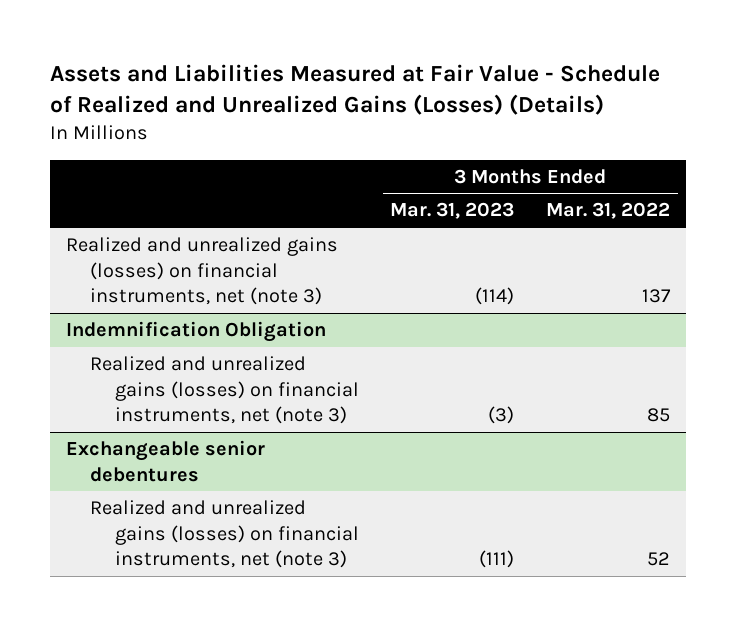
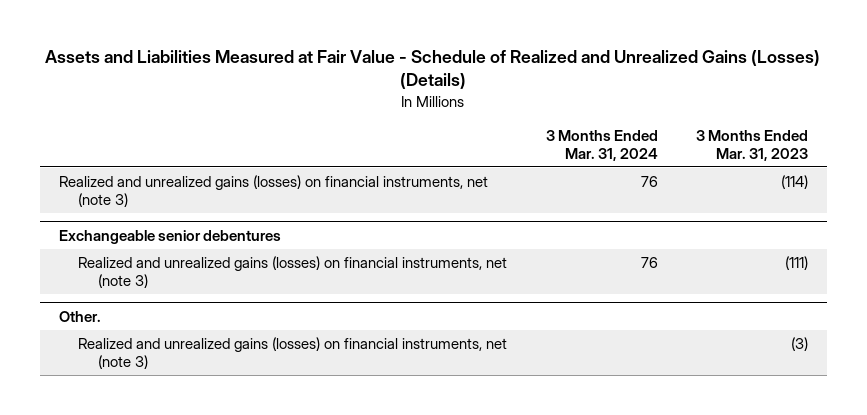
[546,202,671,220] Mar. 31, 2022 -> none
none -> [545,129,658,161] 3 Months Ended Mar. 31, 2024
[65,321,326,343] Indemnification Obligation -> none
[90,356,359,425] Realized and unrealized gains (losses) on financial instruments, net (note 3) -> none
none -> [58,311,101,323] Other.
none -> [78,337,508,370] Realized and unrealized gains (losses) on financial instruments, net (note 3)

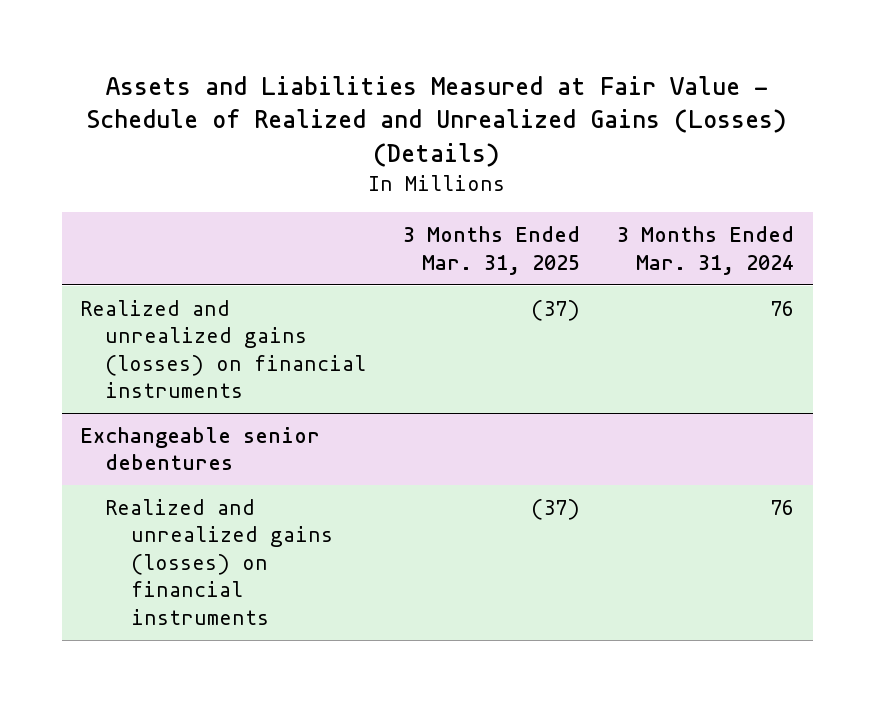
[696,129,809,161] 3 Months Ended Mar. 31, 2023 -> none
none -> [403,226,581,275] 3 Months Ended Mar. 31, 2025
[58,175,488,208] Realized and unrealized gains (losses) on financial instruments, net (note 3) -> [80,299,367,399] Realized and unrealized gains (losses) on financial instruments
[58,311,101,323] Other. -> none
[78,337,508,370] Realized and unrealized gains (losses) on financial instruments, net (note 3) -> none
[78,256,508,289] Realized and unrealized gains (losses) on financial instruments, net (note 3) -> [105,498,333,625] Realized and unrealized gains (losses) on financial instruments

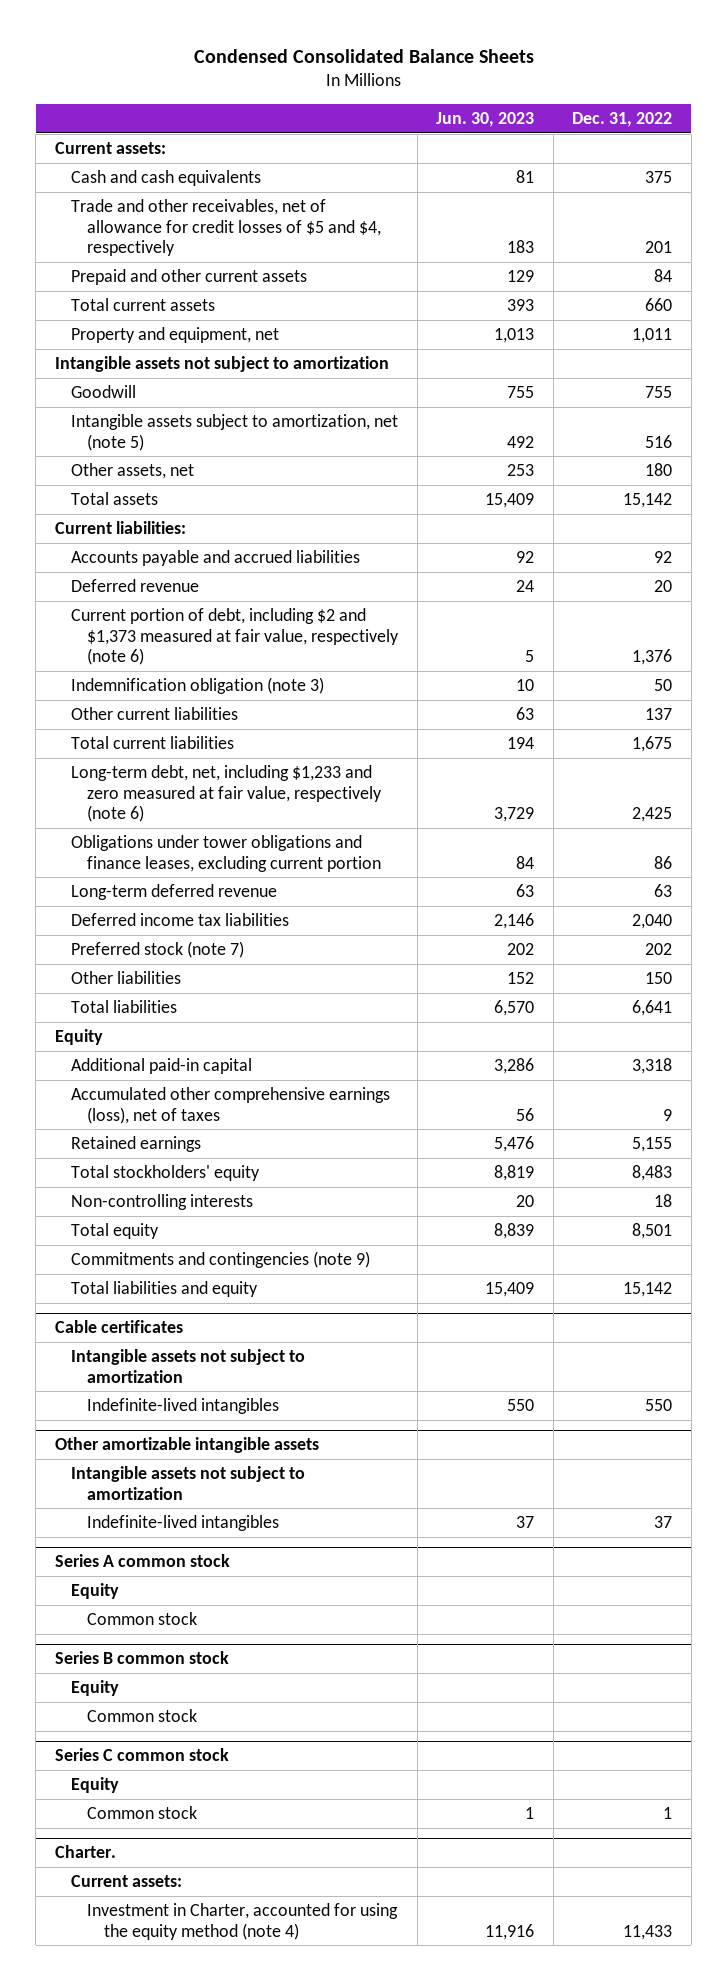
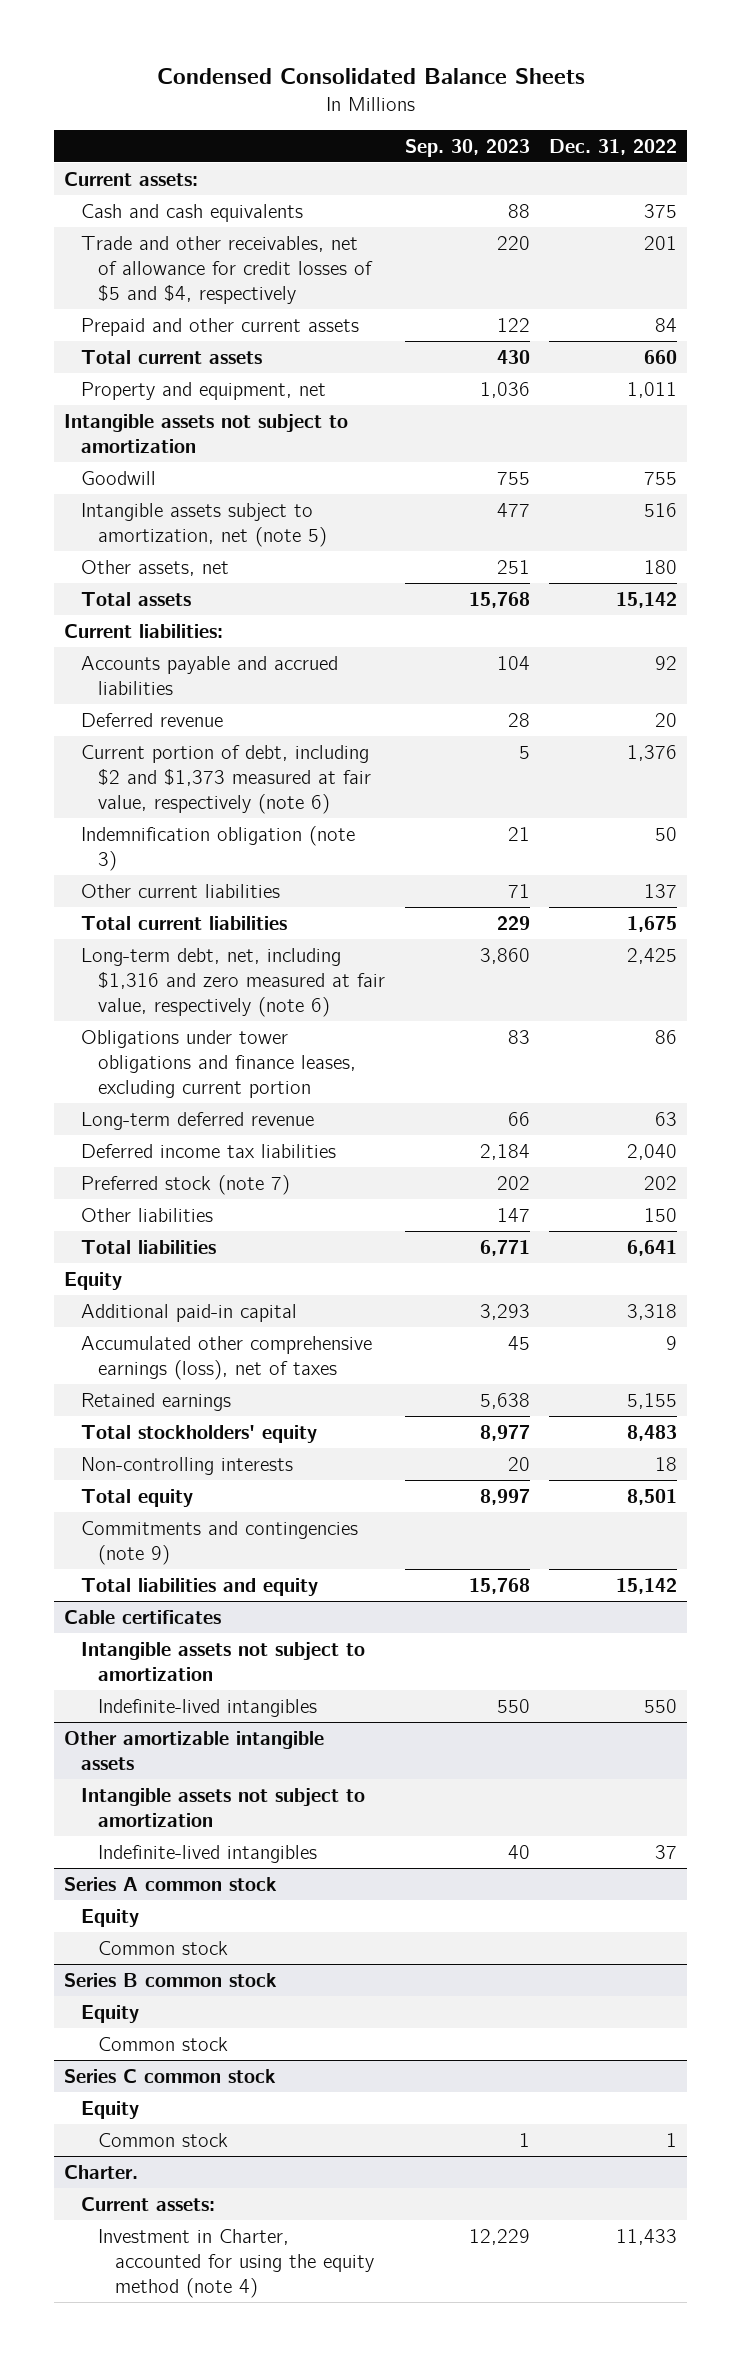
[436,111,535,127] Jun. 30, 2023 -> none
none -> [404,138,530,157] Sep. 30, 2023
[71,765,383,823] Long-term debt, net, including $1,233 and zero measured at fair value, respectively (note 6) -> [81,947,386,1017] Long-term debt, net, including $1,316 and zero measured at fair value, respectively (note 6)

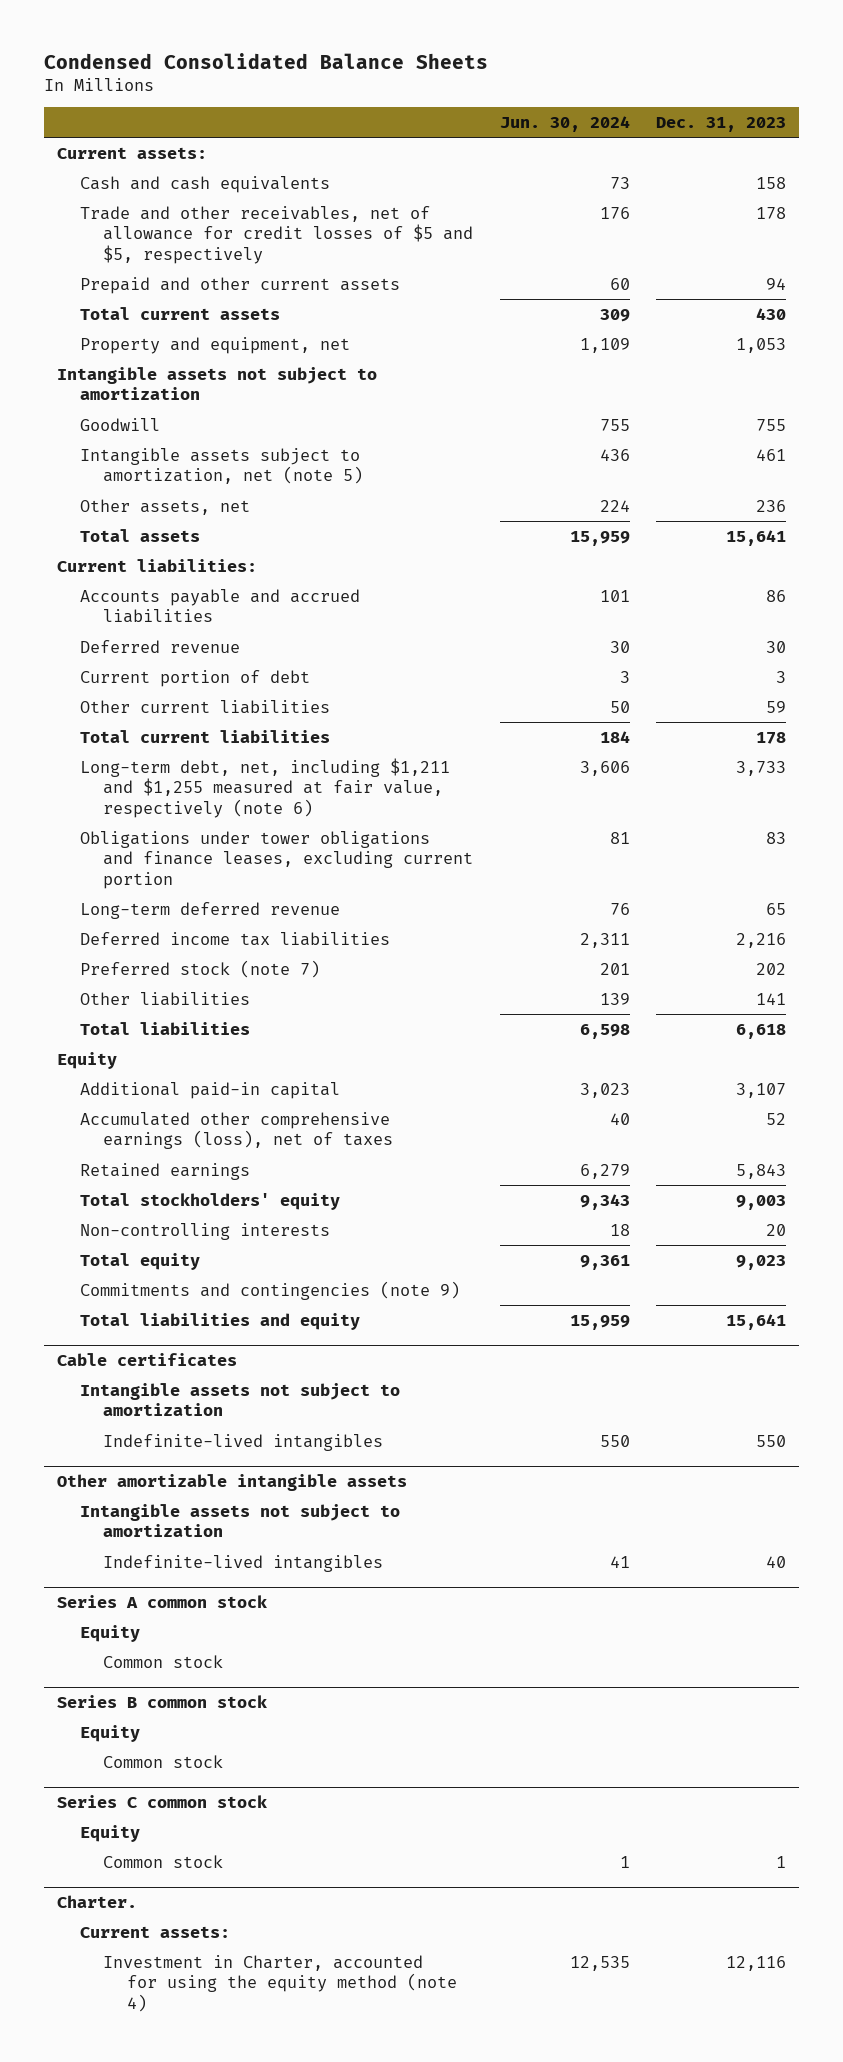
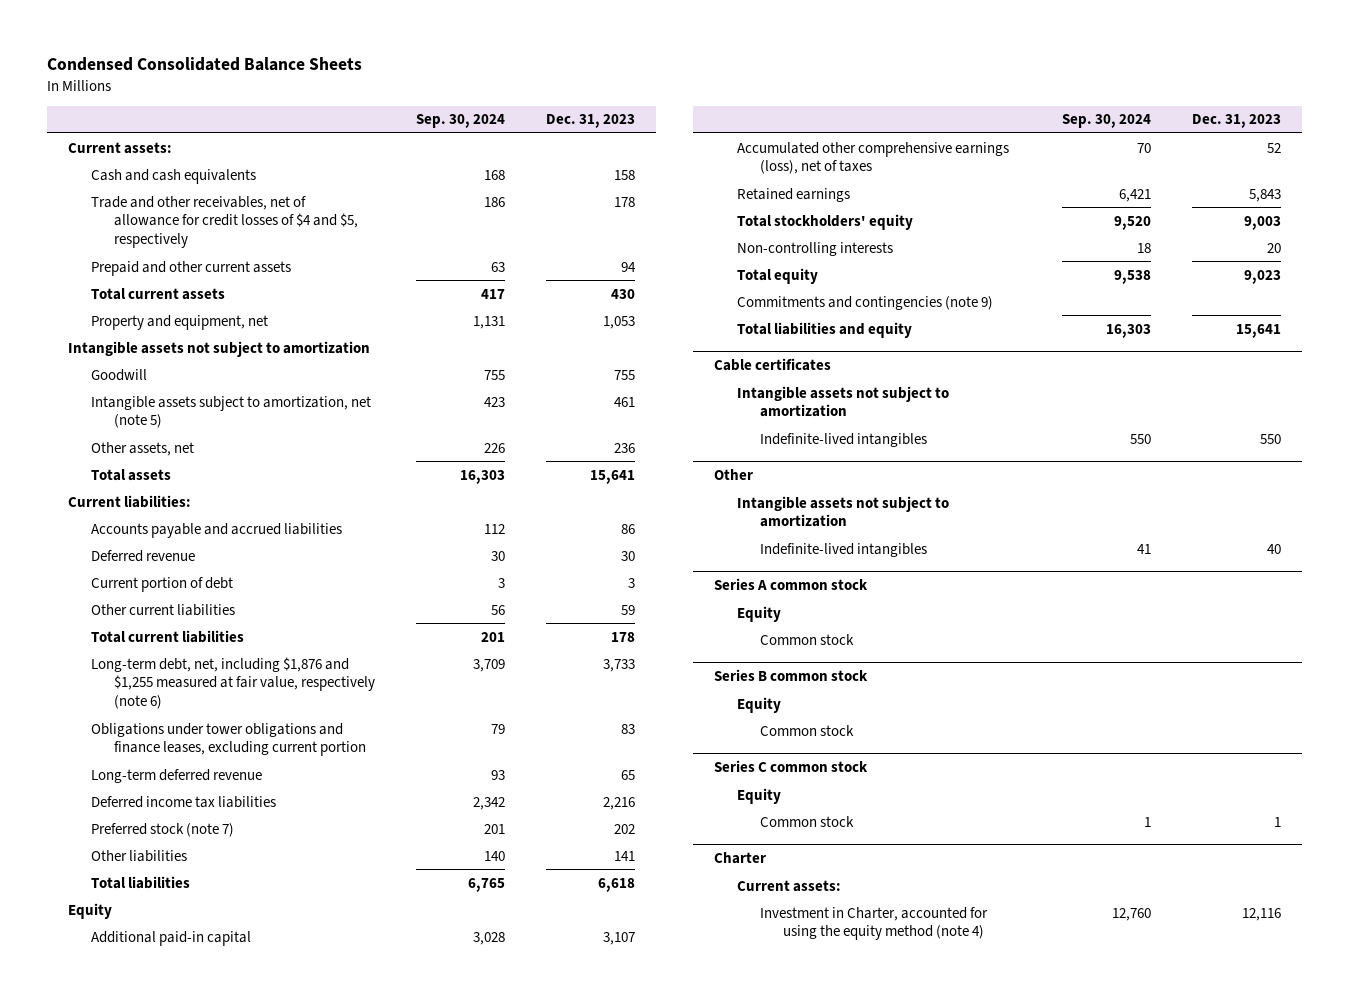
[499,116,630,133] Jun. 30, 2024 -> none
none -> [415,114,505,129] Sep. 30, 2024
[80,205,474,264] Trade and other receivables, net of allowance for credit losses of $5 and $5, respectively -> [90,195,358,248] Trade and other receivables, net of allowance for credit losses of $4 and $5, respectively
[80,757,451,818] Long-term debt, net, including $1,211 and $1,255 measured at fair value, respectively (note 6) -> [90,656,375,709] Long-term debt, net, including $1,876 and $1,255 measured at fair value, respectively (note 6)
[56,1474,407,1492] Other amortizable intangible assets -> [713,468,753,480] Other
[56,1895,137,1909] Charter. -> [713,851,766,864] Charter

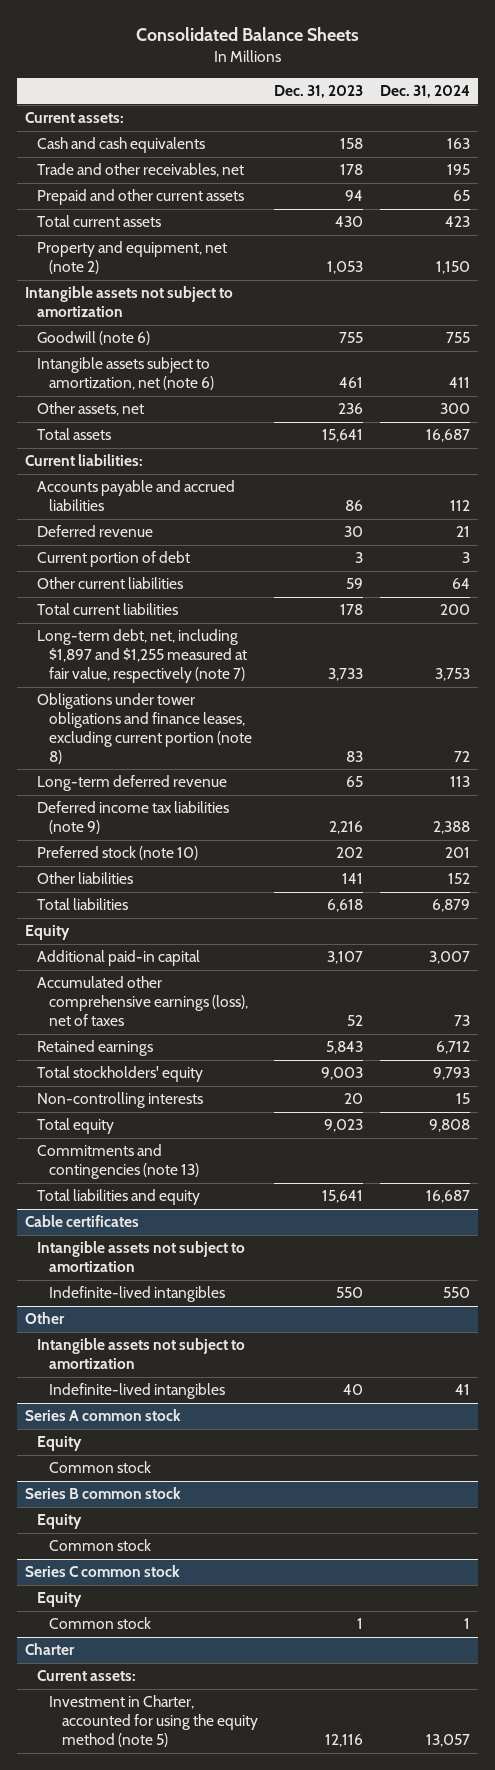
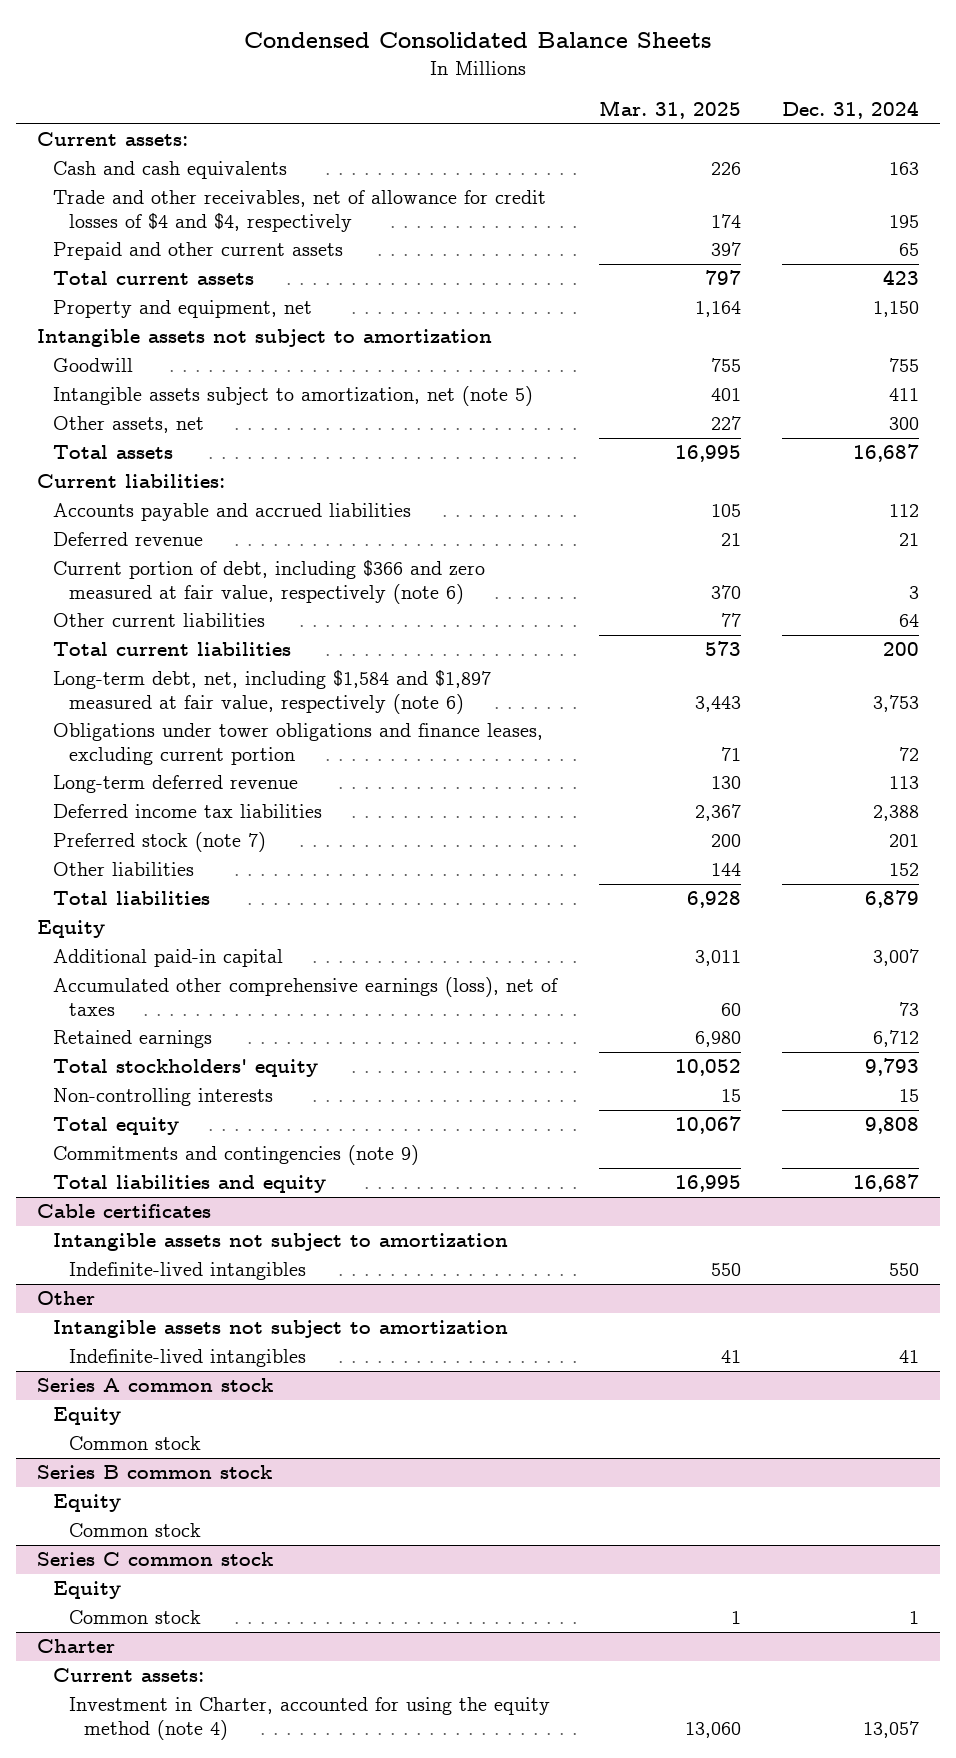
[135,27,359,42] Consolidated Balance Sheets -> [244,31,712,48] Condensed Consolidated Balance Sheets
[274,85,364,99] Dec. 31, 2023 -> none
none -> [598,100,741,120] Mar. 31, 2025
[37,163,245,178] Trade and other receivables, net -> [52,190,546,232] Trade and other receivables, net of allowance for credit losses of $4 and $4, respectively
[37,241,228,275] Property and equipment, net (note 2) -> [52,300,312,319] Property and equipment, net
[37,331,151,346] Goodwill (note 6) -> [52,358,133,373] Goodwill
[37,357,215,391] Intangible assets subject to amortization, net (note 6) -> [52,386,533,407] Intangible assets subject to amortization, net (note 5)
[37,551,191,568] Current portion of debt -> [52,560,485,604] Current portion of debt, including $366 and zero measured at fair value, respectively (note 6)
[37,629,248,683] Long-term debt, net, including $1,897 and $1,255 measured at fair value, respectively (note 7) -> [52,670,491,714] Long-term debt, net, including $1,584 and $1,897 measured at fair value, respectively (note 6)
[37,693,253,764] Obligations under tower obligations and finance leases, excluding current portion (note 8) -> [52,723,543,765] Obligations under tower obligations and finance leases, excluding current portion
[37,801,230,835] Deferred income tax liabilities (note 9) -> [52,804,322,819] Deferred income tax liabilities
[37,846,199,861] Preferred stock (note 10) -> [52,832,266,853] Preferred stock (note 7)
[37,1144,200,1180] Commitments and contingencies (note 13) -> [52,1145,419,1166] Commitments and contingencies (note 9)
[49,1695,258,1747] Investment in Charter, accounted for using the equity method (note 5) -> [68,1697,550,1740] Investment in Charter, accounted for using the equity method (note 4)

